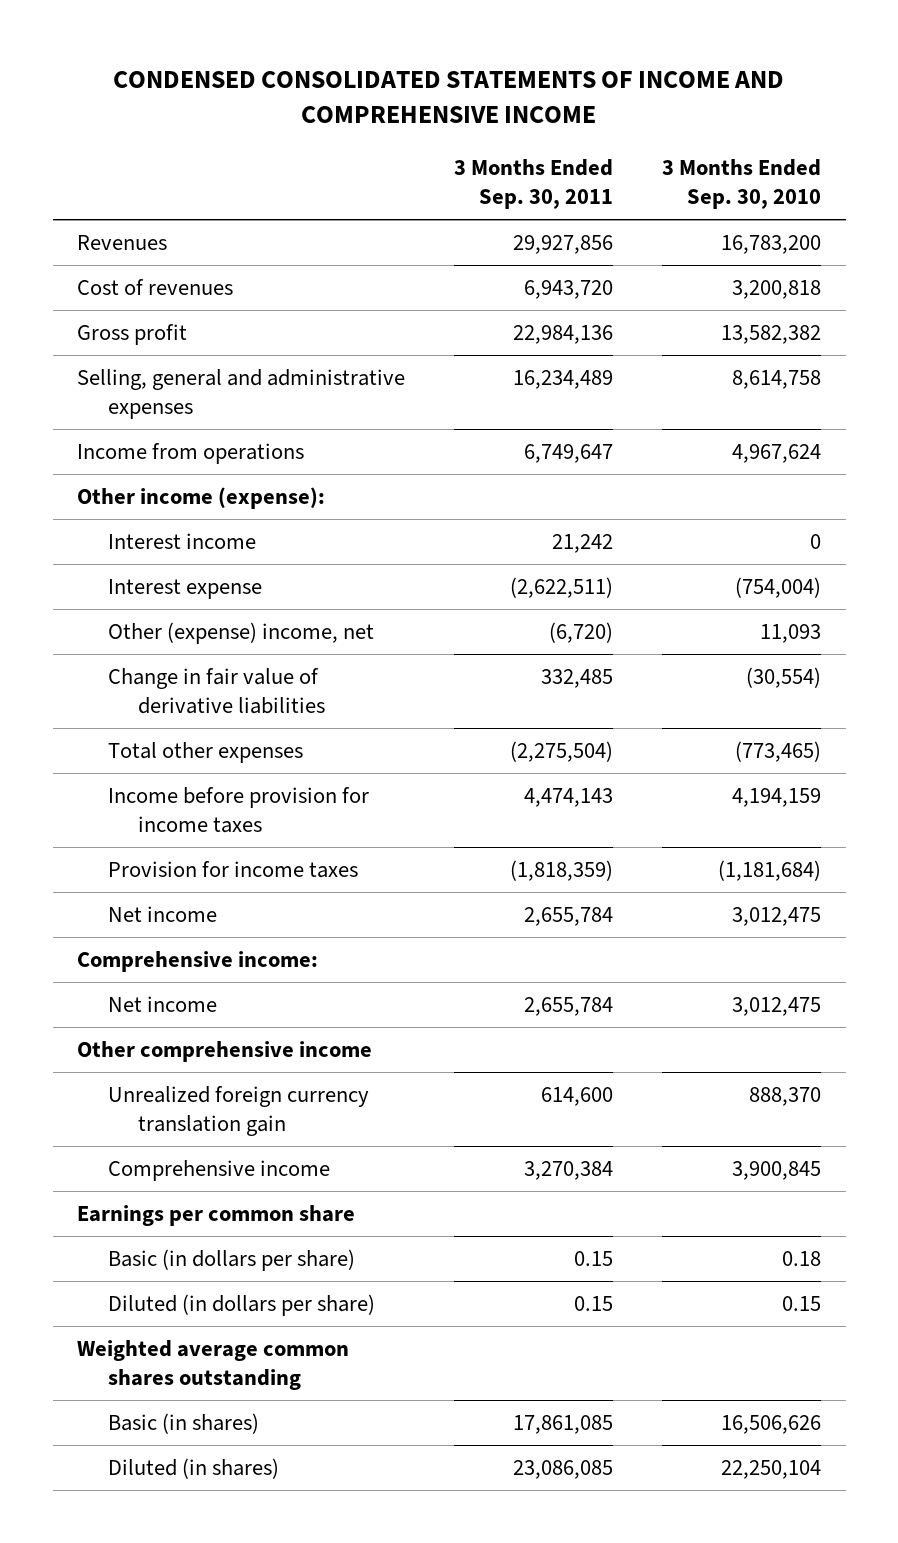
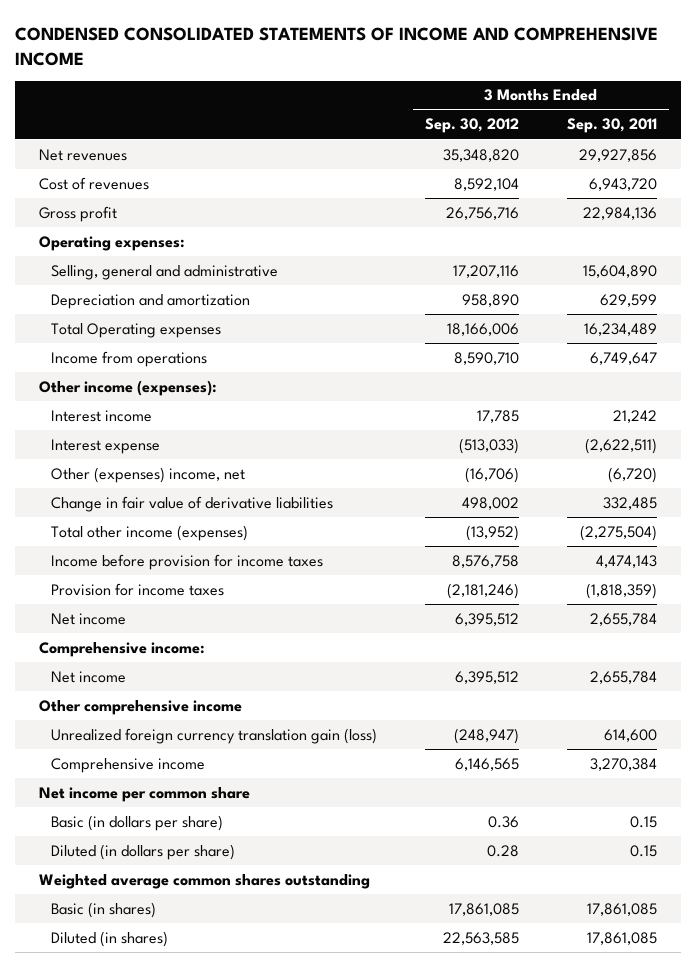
[662,159,822,209] 3 Months Ended Sep. 30, 2010 -> none
none -> [425,118,520,134] Sep. 30, 2012
[77,235,168,251] Revenues -> [38,148,127,161] Net revenues
none -> [38,235,185,251] Operating expenses:
[77,369,406,419] Selling, general and administrative expenses -> [51,264,279,280] Selling, general and administrative
[513,370,614,390] 16,234,489 -> [583,264,658,278] 15,604,890
none -> [51,293,251,309] Depreciation and amortization
none -> [51,322,222,338] Total Operating expenses
[77,487,326,510] Other income (expense): -> [38,379,217,396] Other income (expenses):
[107,622,374,645] Other (expense) income, net -> [51,466,246,483] Other (expenses) income, net
[107,742,303,764] Total other expenses -> [51,524,249,541] Total other income (expenses)
[107,1086,369,1136] Unrealized foreign currency translation gain -> [51,727,378,744] Unrealized foreign currency translation gain (loss)
[77,1205,356,1227] Earnings per common share -> [38,786,250,802] Net income per common share
[513,1460,614,1480] 23,086,085 -> [587,931,658,945] 17,861,085

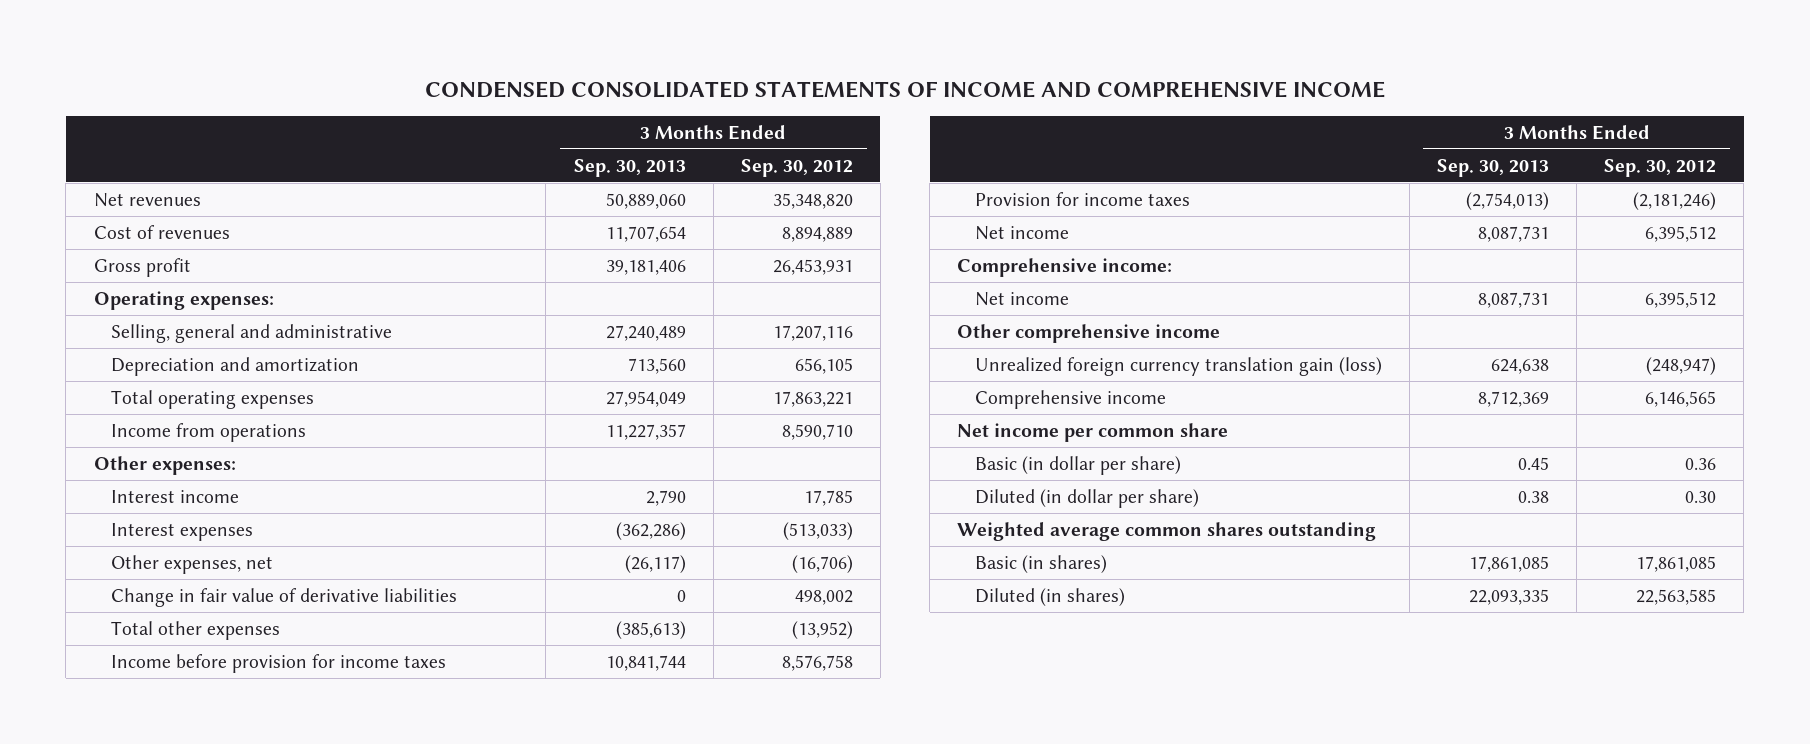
[567,118,658,134] Sep. 30, 2011 -> none
none -> [573,158,686,177] Sep. 30, 2013
[454,177,520,191] 8,592,104 -> [781,226,853,242] 8,894,889
[446,206,520,220] 26,756,716 -> [772,258,853,275] 26,453,931
[462,293,520,307] 958,890 -> [794,357,853,374] 656,105
[51,322,222,338] Total Operating expenses -> [111,389,315,409] Total operating expenses
[447,322,520,336] 18,166,006 -> [772,390,853,407] 17,863,221
[38,379,217,396] Other income (expenses): -> [93,455,236,475] Other expenses:
[51,438,161,454] Interest expense -> [111,522,254,541] Interest expenses
[51,466,246,483] Other (expenses) income, net -> [111,554,274,574] Other expenses, net
[51,524,249,541] Total other income (expenses) -> [111,620,281,640] Total other expenses
[51,814,224,831] Basic (in dollars per share) -> [974,455,1181,475] Basic (in dollar per share)
[51,843,236,860] Diluted (in dollars per share) -> [974,488,1199,508] Diluted (in dollar per share)
[487,844,520,857] 0.28 -> [1685,490,1717,503] 0.30

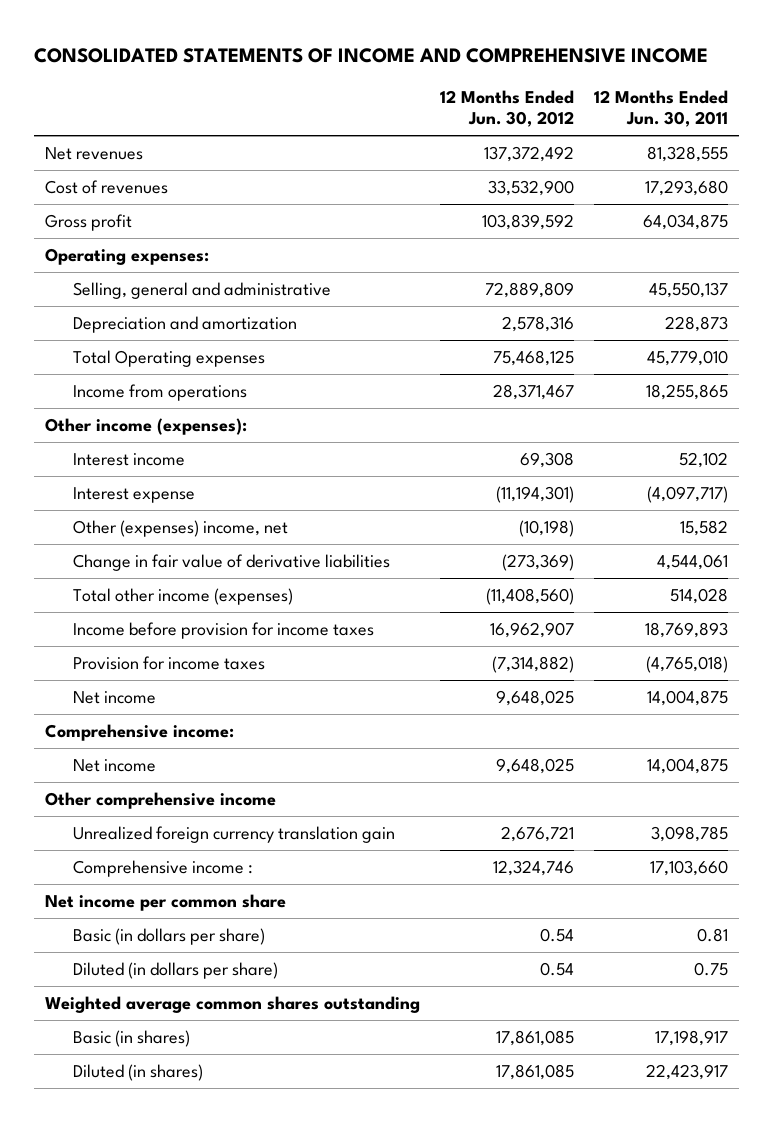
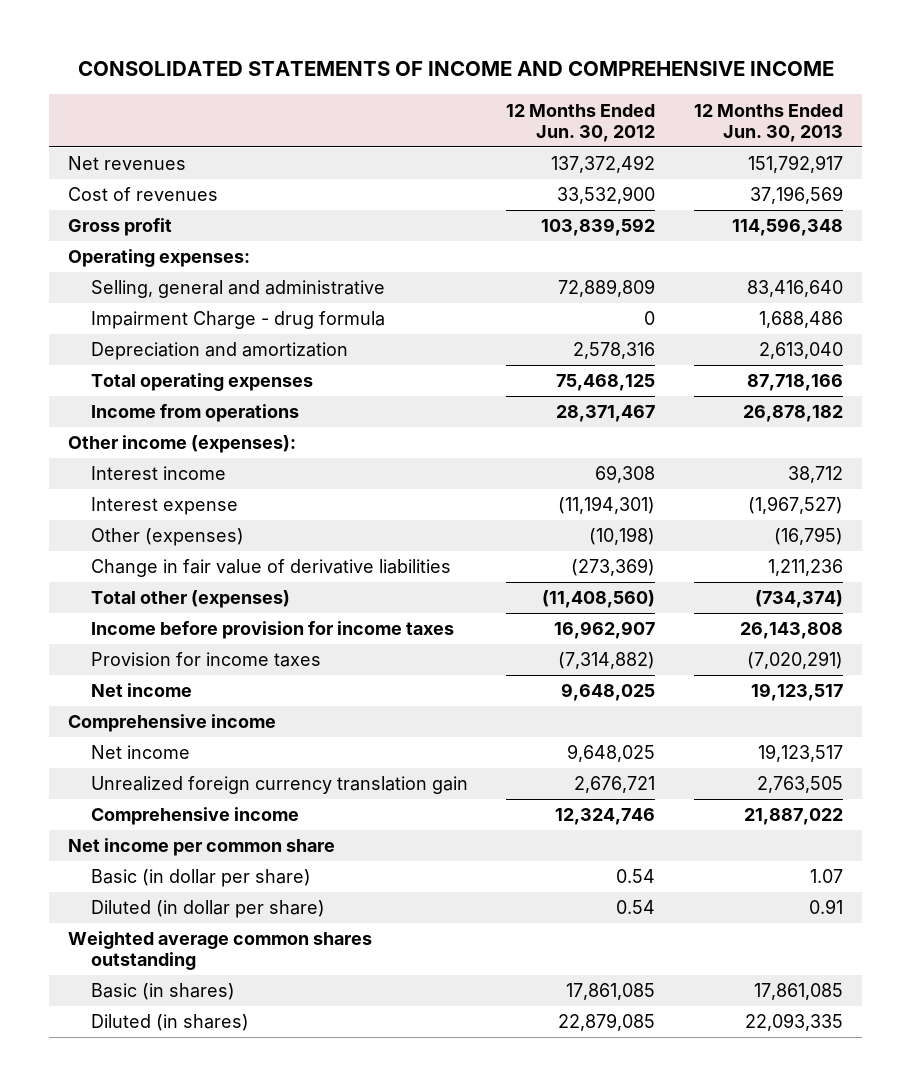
[594,89,729,127] 12 Months Ended Jun. 30, 2011 -> none
none -> [694,103,844,142] 12 Months Ended Jun. 30, 2013
none -> [90,311,385,330] Impairment Charge - drug formula
[72,350,265,368] Total Operating expenses -> [90,373,313,392] Total operating expenses
[72,520,288,538] Other (expenses) income, net -> [90,528,244,547] Other (expenses)
[72,588,293,606] Total other income (expenses) -> [90,590,290,609] Total other (expenses)
[44,724,234,742] Comprehensive income: -> [67,714,276,733] Comprehensive income
[44,792,276,810] Other comprehensive income -> none
[72,860,253,878] Comprehensive income : -> [90,807,299,826] Comprehensive income
[72,928,265,946] Basic (in dollars per share) -> [90,869,311,888] Basic (in dollar per share)
[72,962,278,980] Diluted (in dollars per share) -> [90,900,325,919] Diluted (in dollar per share)
[496,1064,575,1081] 17,861,085 -> [558,1013,656,1032] 22,879,085

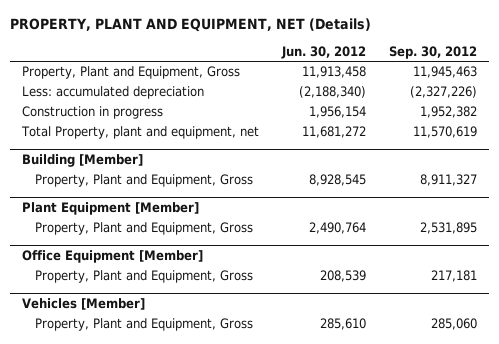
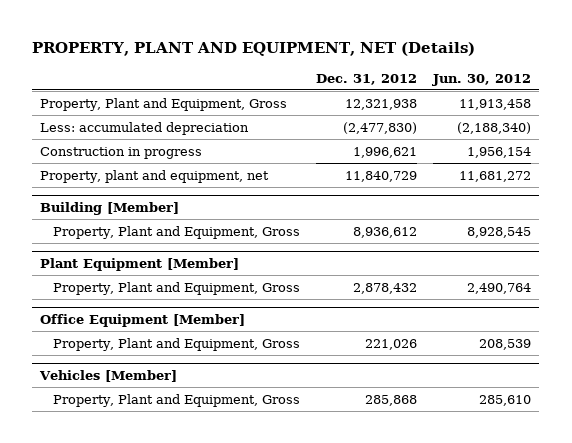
[389,45,478,59] Sep. 30, 2012 -> none
none -> [315,73,417,85] Dec. 31, 2012
[20,126,259,140] Total Property, plant and equipment, net -> [40,169,270,183] Property, plant and equipment, net

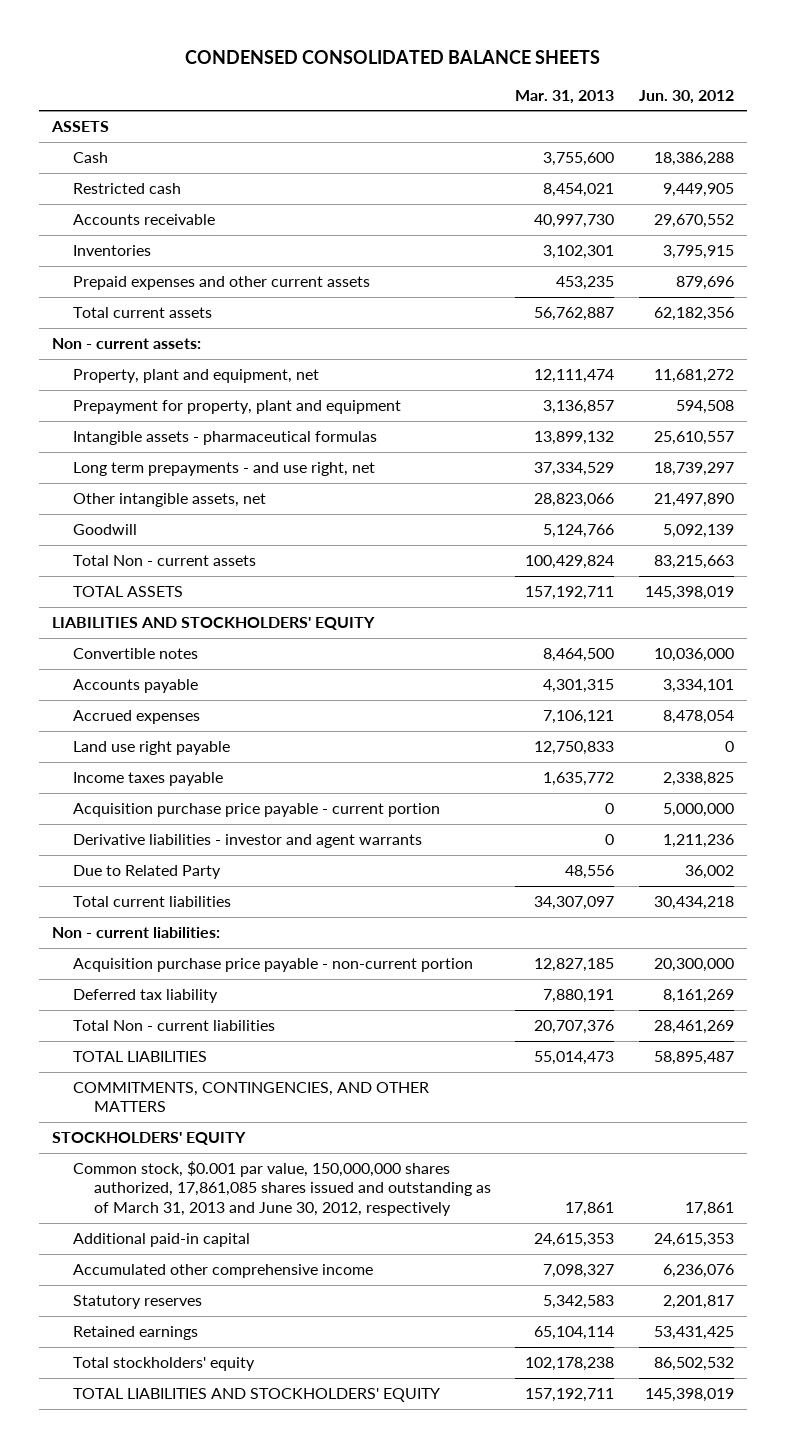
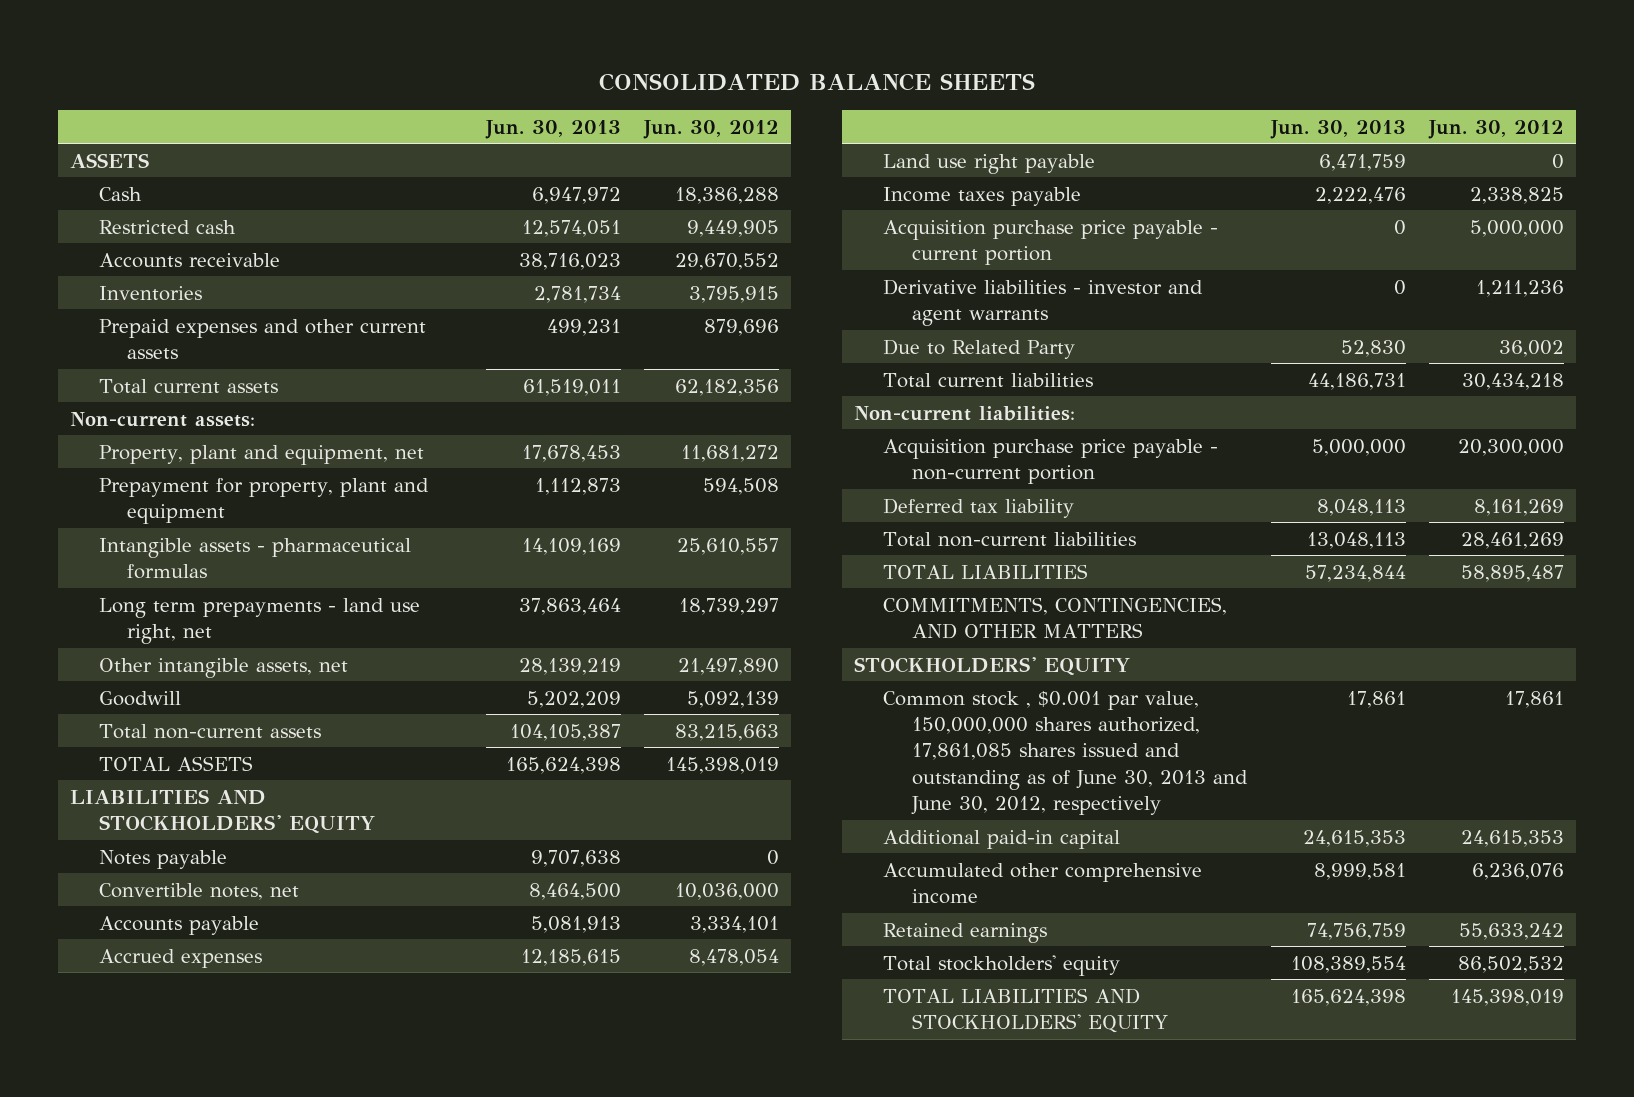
[184,49,600,64] CONDENSED CONSOLIDATED BALANCE SHEETS -> [598,72,1035,91] CONSOLIDATED BALANCE SHEETS
[515,89,615,104] Mar. 31, 2013 -> none
none -> [484,119,621,139] Jun. 30, 2013
[51,337,201,349] Non - current assets: -> [69,411,255,427] Non-current assets:
[72,461,375,476] Long term prepayments - and use right, net -> [98,597,420,645] Long term prepayments - land use right, net
[72,554,256,566] Total Non - current assets -> [98,723,321,739] Total non-current assets
none -> [98,849,227,869] Notes payable
[72,647,198,659] Convertible notes -> [98,882,299,900] Convertible notes, net
[51,926,220,938] Non - current liabilities: -> [854,405,1076,421] Non-current liabilities:
[72,1019,275,1031] Total Non - current liabilities -> [883,531,1137,547] Total non-current liabilities
[72,1160,491,1217] Common stock, $0.001 par value, 150,000,000 shares authorized, 17,861,085 shares issued and outstanding as of March 31, 2013 and June 30, 2012, respectively -> [883,690,1249,816] Common stock , $0.001 par value, 150,000,000 shares authorized, 17,861,085 shares issued and outstanding as of June 30, 2013 and June 30, 2012, respectively
[72,1294,202,1309] Statutory reserves -> none
[654,1325,735,1340] 53,431,425 -> [1459,922,1565,940] 55,633,242

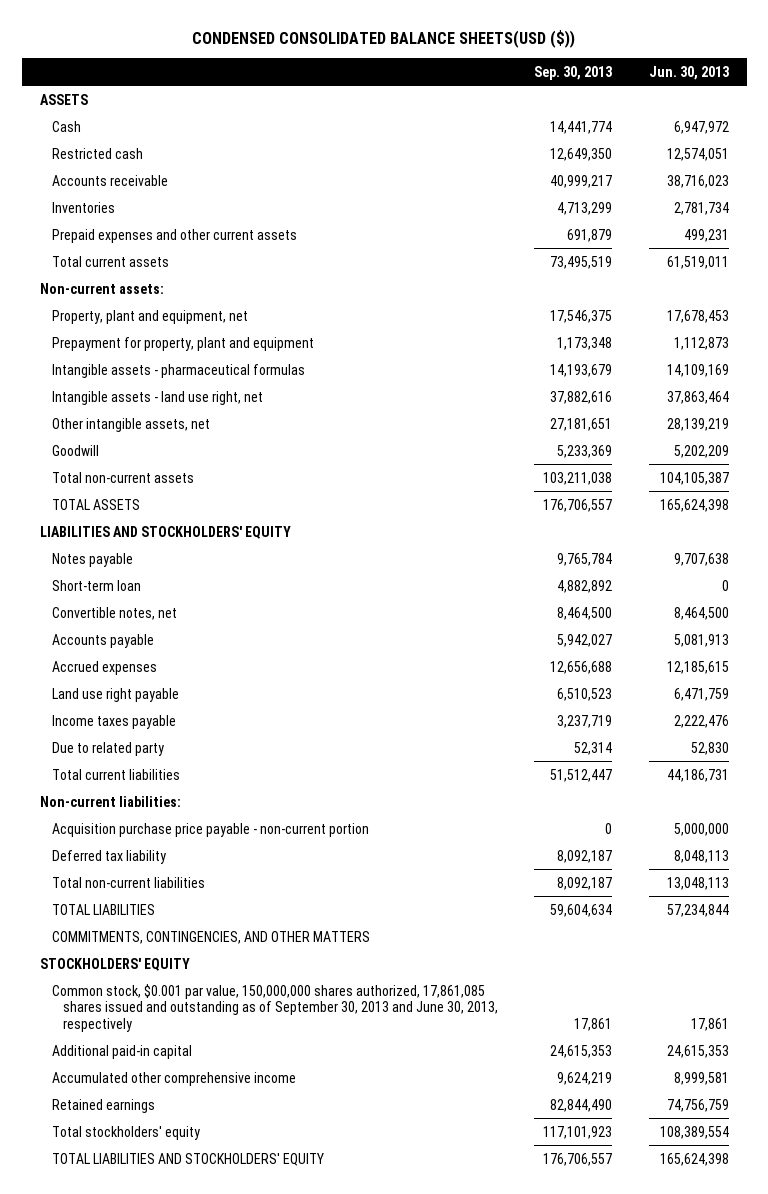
[598,72,1035,91] CONSOLIDATED BALANCE SHEETS -> [192,29,576,48] CONDENSED CONSOLIDATED BALANCE SHEETS(USD ($))
[643,119,780,139] Jun. 30, 2012 -> none
none -> [534,65,613,80] Sep. 30, 2013
[98,597,420,645] Long term prepayments - land use right, net -> [51,390,263,405] Intangible assets - land use right, net
none -> [51,579,141,591] Short-term loan
[883,219,1219,266] Acquisition purchase price payable - current portion -> none
[883,278,1204,327] Derivative liabilities - investor and agent warrants -> none
[883,338,1076,359] Due to Related Party -> [51,741,164,756] Due to related party
[883,690,1249,816] Common stock , $0.001 par value, 150,000,000 shares authorized, 17,861,085 shares issued and outstanding as of June 30, 2013 and June 30, 2012, respectively -> [51,983,499,1032] Common stock, $0.001 par value, 150,000,000 shares authorized, 17,861,085 shares issued and outstanding as of September 30, 2013 and June 30, 2013, respectively

